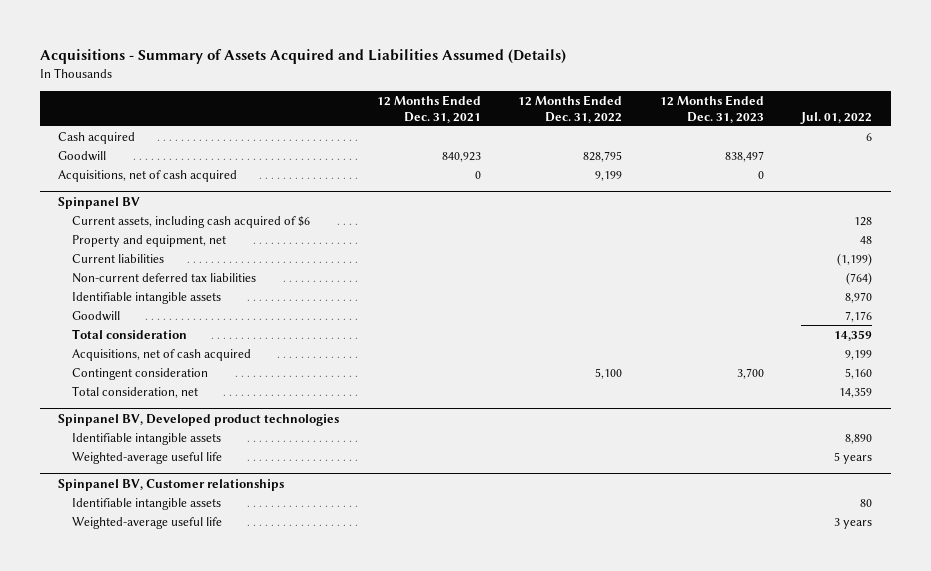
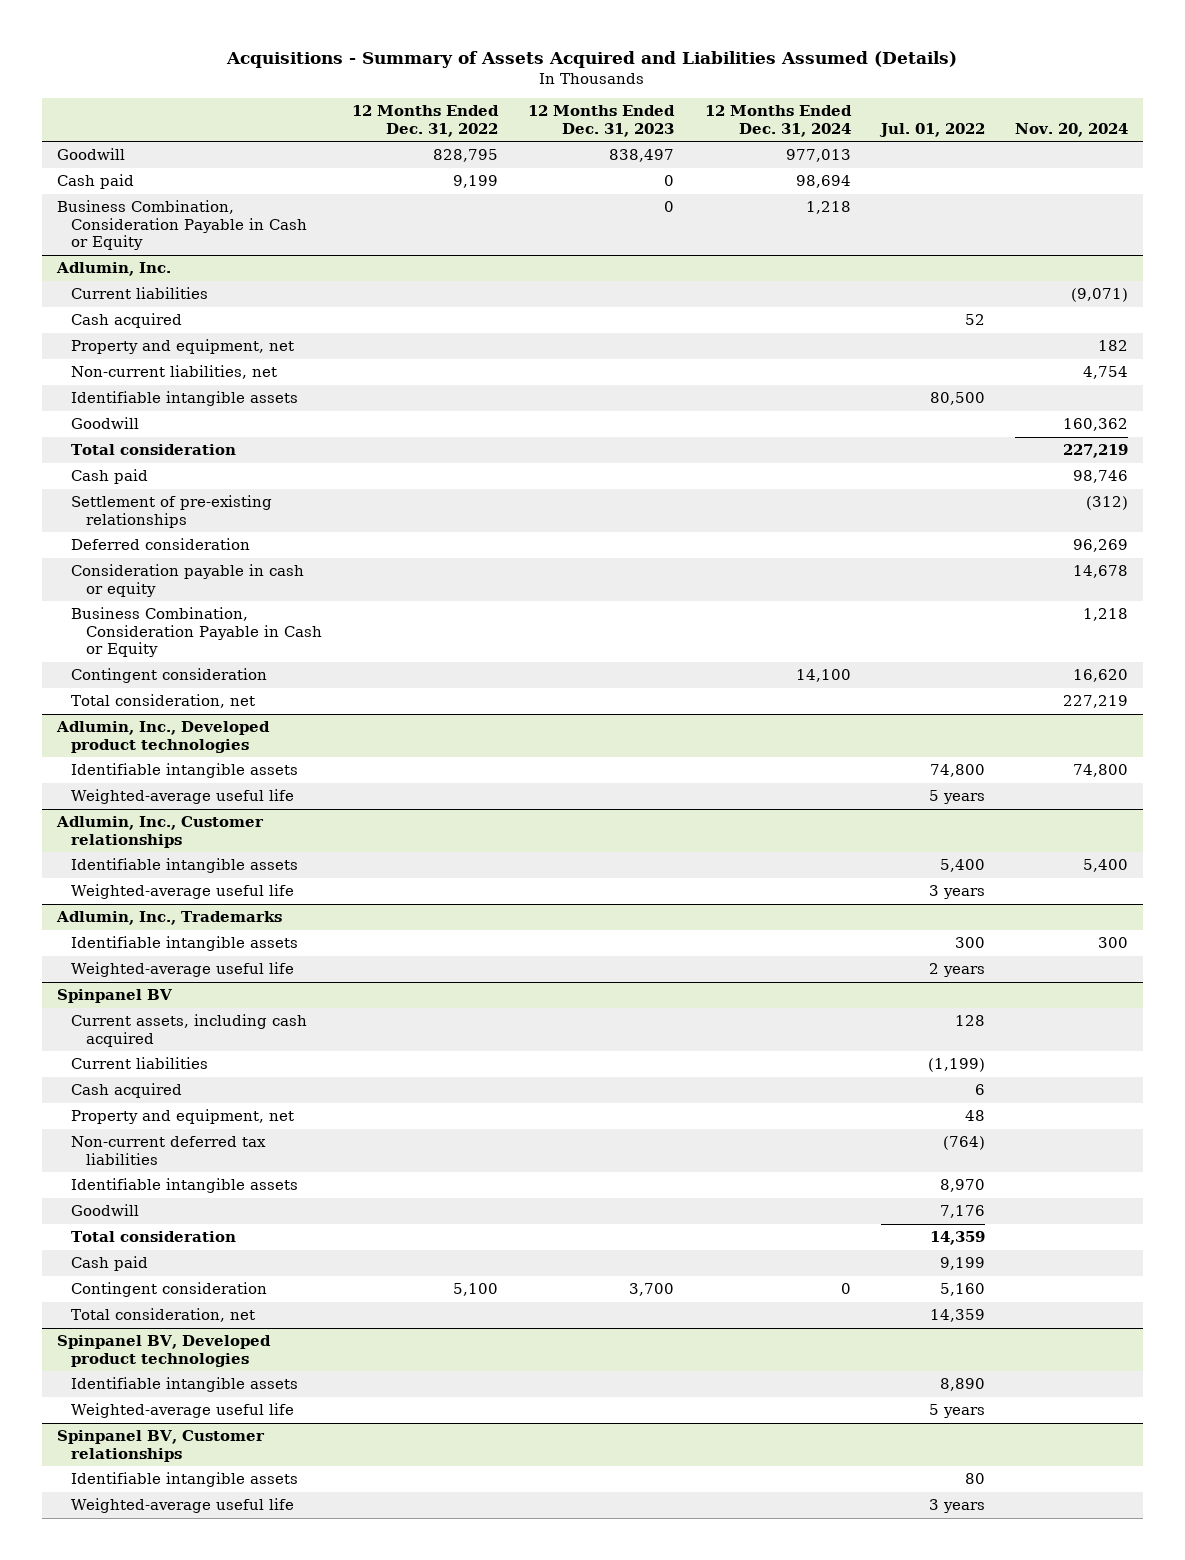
[376,95,481,123] 12 Months Ended Dec. 31, 2021 -> none
none -> [704,105,852,137] 12 Months Ended Dec. 31, 2024
none -> [1014,122,1128,137] Nov. 20, 2024
[58,131,136,144] Cash acquired -> none
[58,169,238,182] Acquisitions, net of cash acquired -> [56,174,134,190] Cash paid
none -> [56,200,308,250] Business Combination, Consideration Payable in Cash or Equity
none -> [55,262,171,277] Adlumin, Inc.
none -> [71,287,209,300] Current liabilities
none -> [71,313,183,329] Cash acquired
none -> [71,339,295,355] Property and equipment, net
none -> [71,365,278,380] Non-current liabilities, net
none -> [71,391,299,407] Identifiable intangible assets
none -> [71,417,140,430] Goodwill
none -> [71,444,237,456] Total consideration
none -> [71,469,149,485] Cash paid
none -> [71,495,273,528] Settlement of pre-existing relationships
none -> [71,538,251,551] Deferred consideration
none -> [71,564,305,597] Consideration payable in cash or equity
none -> [71,607,323,657] Business Combination, Consideration Payable in Cash or Equity
none -> [71,668,268,684] Contingent consideration
none -> [71,694,256,709] Total consideration, net
none -> [55,721,270,753] Adlumin, Inc., Developed product technologies
none -> [71,763,299,779] Identifiable intangible assets
none -> [71,789,295,805] Weighted-average useful life
none -> [55,816,264,848] Adlumin, Inc., Customer relationships
none -> [71,858,299,874] Identifiable intangible assets
none -> [71,884,295,900] Weighted-average useful life
none -> [55,911,282,926] Adlumin, Inc., Trademarks
none -> [71,936,299,952] Identifiable intangible assets
none -> [71,962,295,978] Weighted-average useful life
[71,215,310,228] Current assets, including cash acquired of $6 -> [71,1014,308,1047] Current assets, including cash acquired
none -> [71,1083,183,1099] Cash acquired
[71,234,226,247] Property and equipment, net -> [71,1109,295,1125] Property and equipment, net
[71,348,251,361] Acquisitions, net of cash acquired -> [71,1256,149,1272] Cash paid

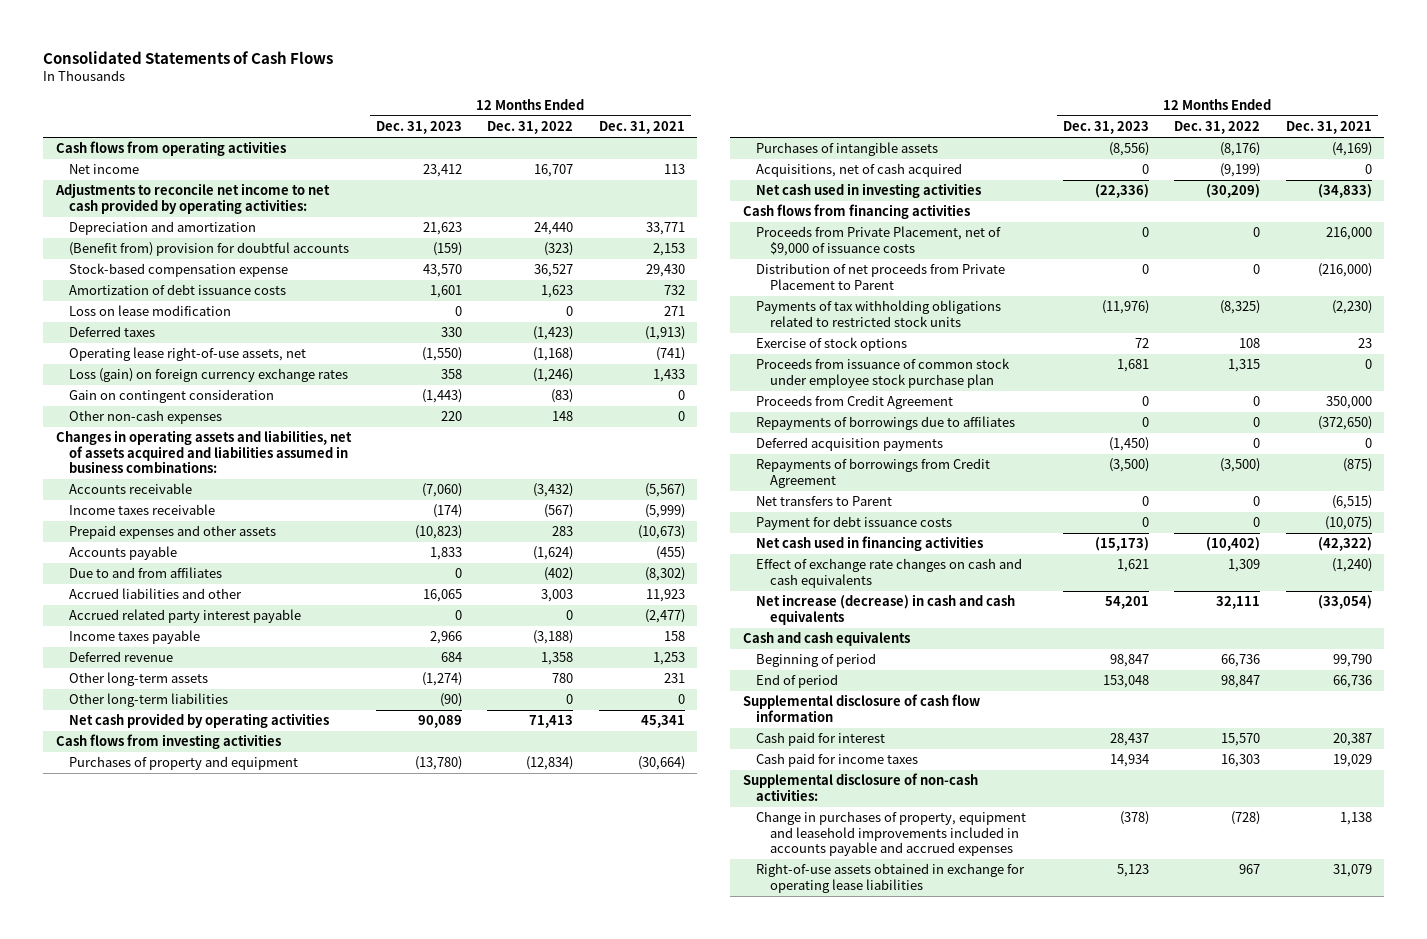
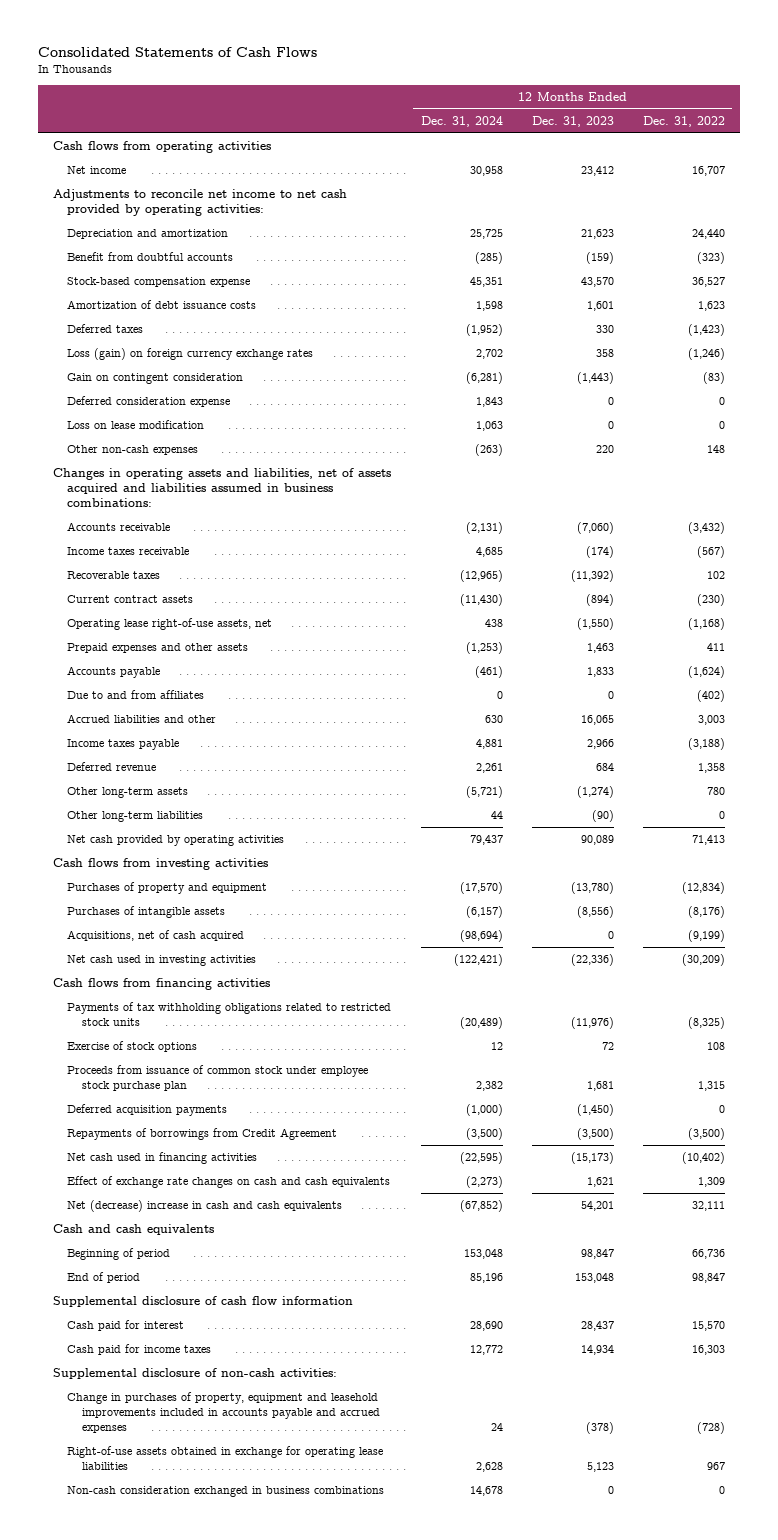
[598,121,685,135] Dec. 31, 2021 -> none
none -> [420,115,503,127] Dec. 31, 2024
[69,242,350,257] (Benefit from) provision for doubtful accounts -> [67,252,234,262] Benefit from doubtful accounts
none -> [67,396,231,408] Deferred consideration expense
[69,305,232,317] Loss on lease modification -> [67,420,205,430] Loss on lease modification
none -> [67,571,161,580] Recoverable taxes
none -> [67,595,194,604] Current contract assets
[69,347,307,362] Operating lease right-of-use assets, net -> [67,618,273,631] Operating lease right-of-use assets, net
[415,525,463,540] (10,823) -> [586,643,614,654] 1,463
[552,526,574,537] 283 -> [707,643,726,652] 411
[69,609,302,624] Accrued related party interest payable -> none
[756,226,1002,256] Proceeds from Private Placement, net of $9,000 of issuance costs -> none
[756,263,1006,290] Distribution of net proceeds from Private Placement to Parent -> none
[756,395,954,410] Proceeds from Credit Agreement -> none
[756,416,1016,431] Repayments of borrowings due to affiliates -> none
[756,496,893,507] Net transfers to Parent -> none
[756,516,953,531] Payment for debt issuance costs -> none
[756,594,1016,625] Net increase (decrease) in cash and cash equivalents -> [67,1200,343,1213] Net (decrease) increase in cash and cash equivalents
none -> [67,1486,385,1498] Non-cash consideration exchanged in business combinations

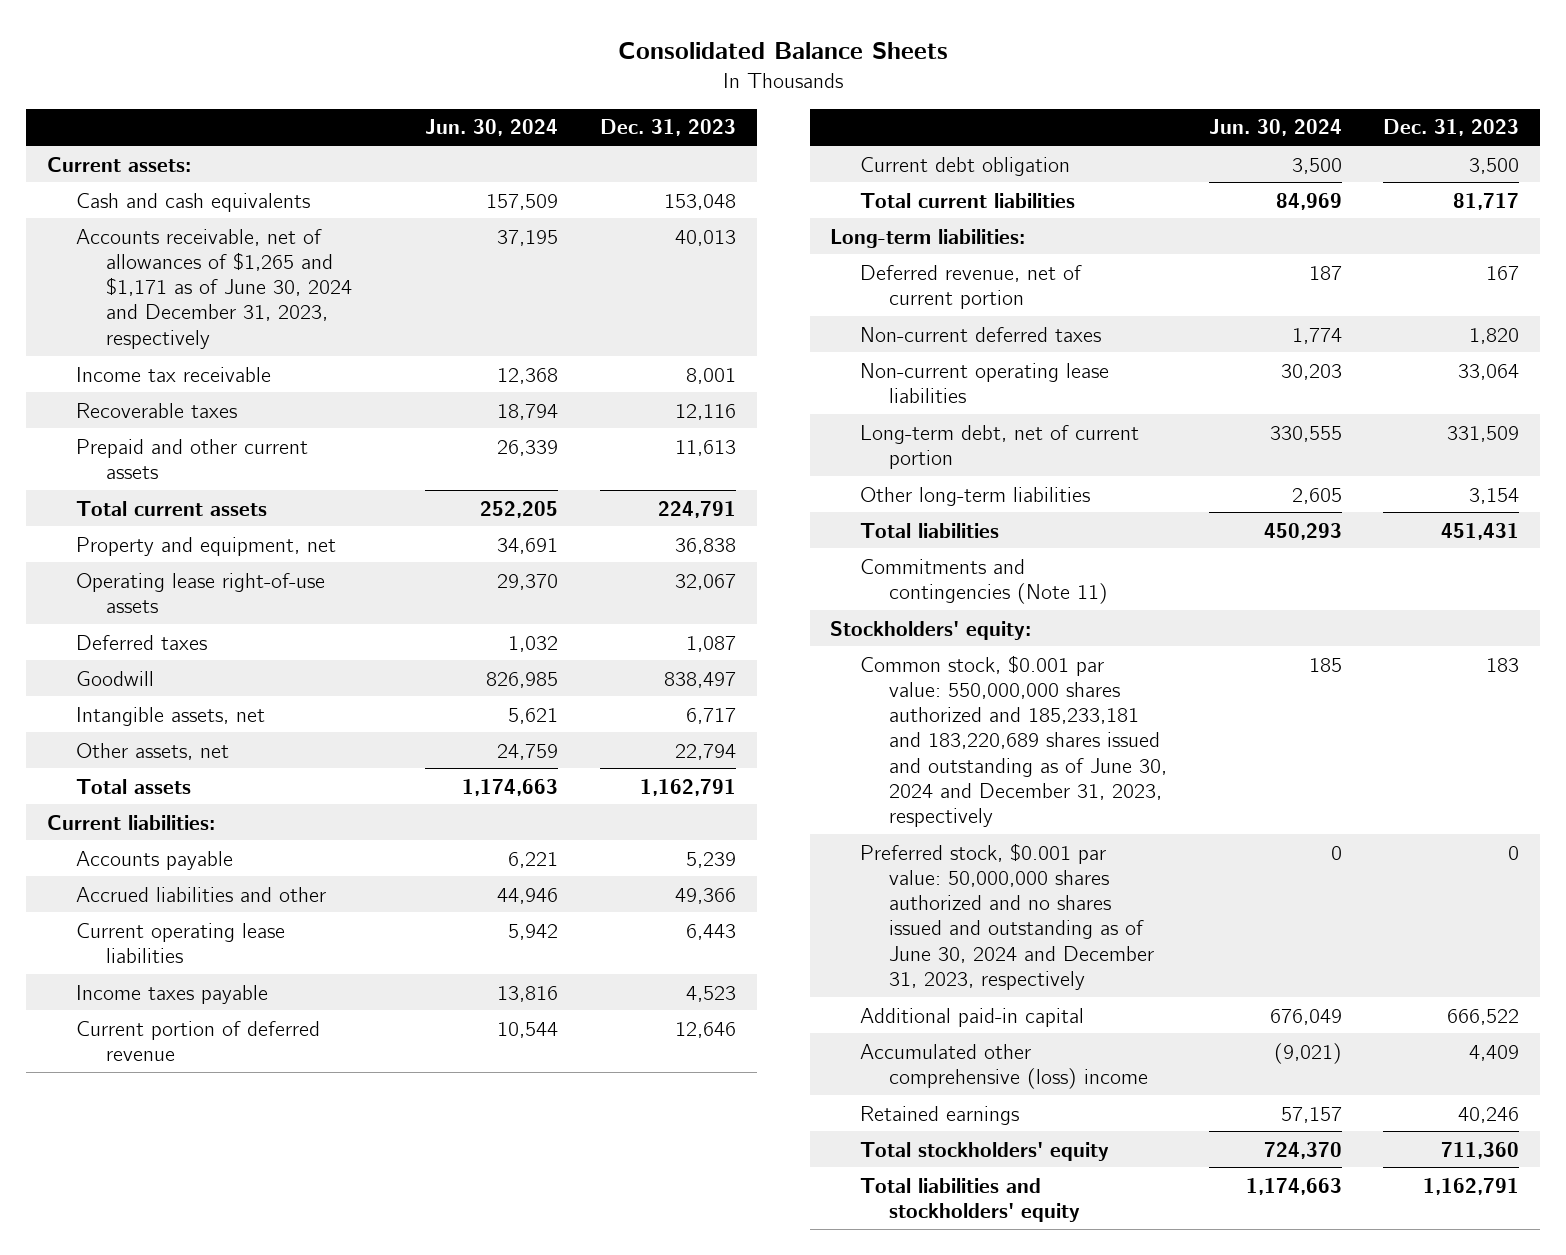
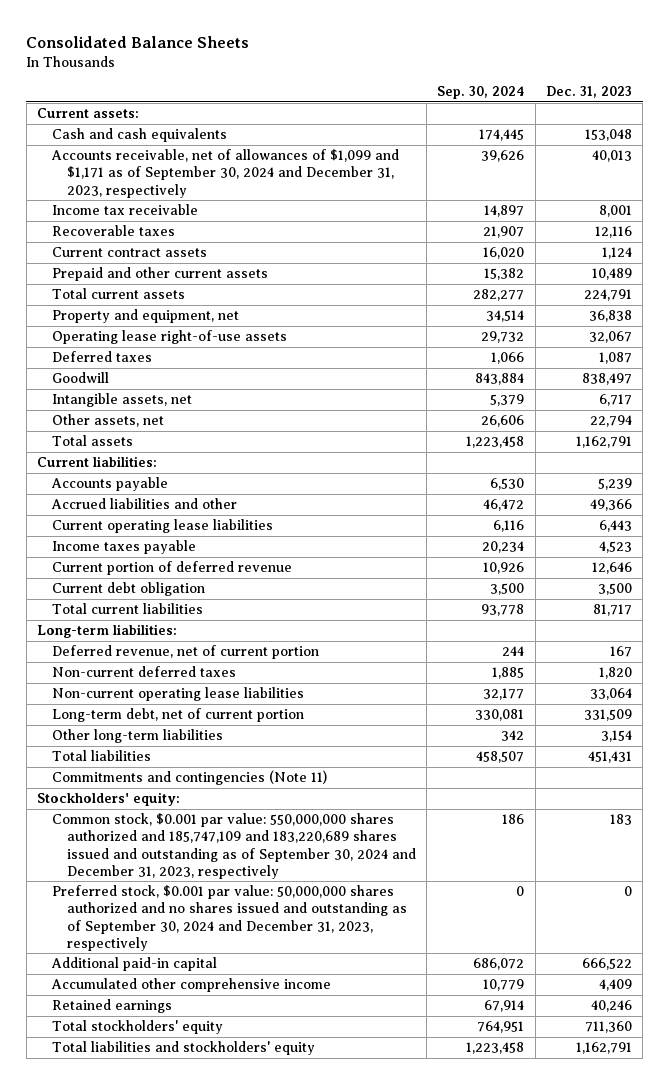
[425,119,559,137] Jun. 30, 2024 -> none
none -> [437,86,525,100] Sep. 30, 2024
[76,228,352,349] Accounts receivable, net of allowances of $1,265 and $1,171 as of June 30, 2024 and December 31, 2023, respectively -> [50,149,399,198] Accounts receivable, net of allowances of $1,099 and $1,171 as of September 30, 2024 and December 31, 2023, respectively
none -> [51,247,207,258] Current contract assets
[674,439,736,456] 11,613 -> [592,268,633,281] 10,489
[859,654,1168,828] Common stock, $0.001 par value: 550,000,000 shares authorized and 185,233,181 and 183,220,689 shares issued and outstanding as of June 30, 2024 and December 31, 2023, respectively -> [51,813,416,879] Common stock, $0.001 par value: 550,000,000 shares authorized and 185,747,109 and 183,220,689 shares issued and outstanding as of September 30, 2024 and December 31, 2023, respectively
[859,842,1155,990] Preferred stock, $0.001 par value: 50,000,000 shares authorized and no shares issued and outstanding as of June 30, 2024 and December 31, 2023, respectively -> [51,885,407,951] Preferred stock, $0.001 par value: 50,000,000 shares authorized and no shares issued and outstanding as of September 30, 2024 and December 31, 2023, respectively
[859,1043,1149,1089] Accumulated other comprehensive (loss) income -> [50,978,331,993] Accumulated other comprehensive income

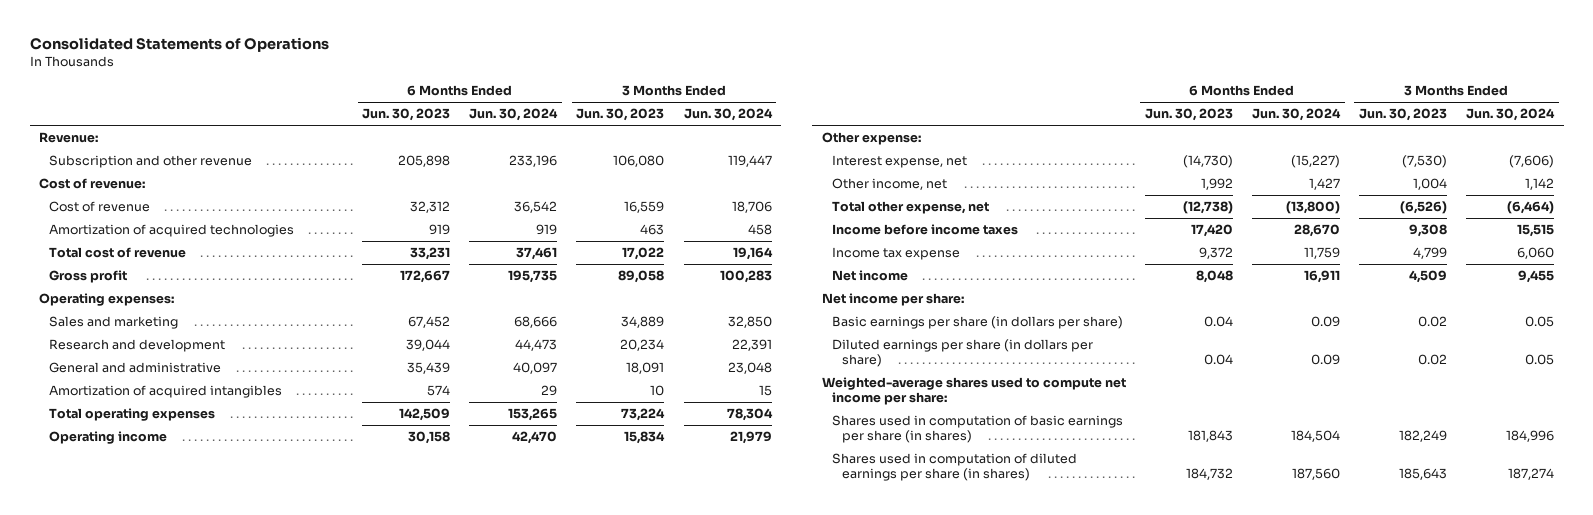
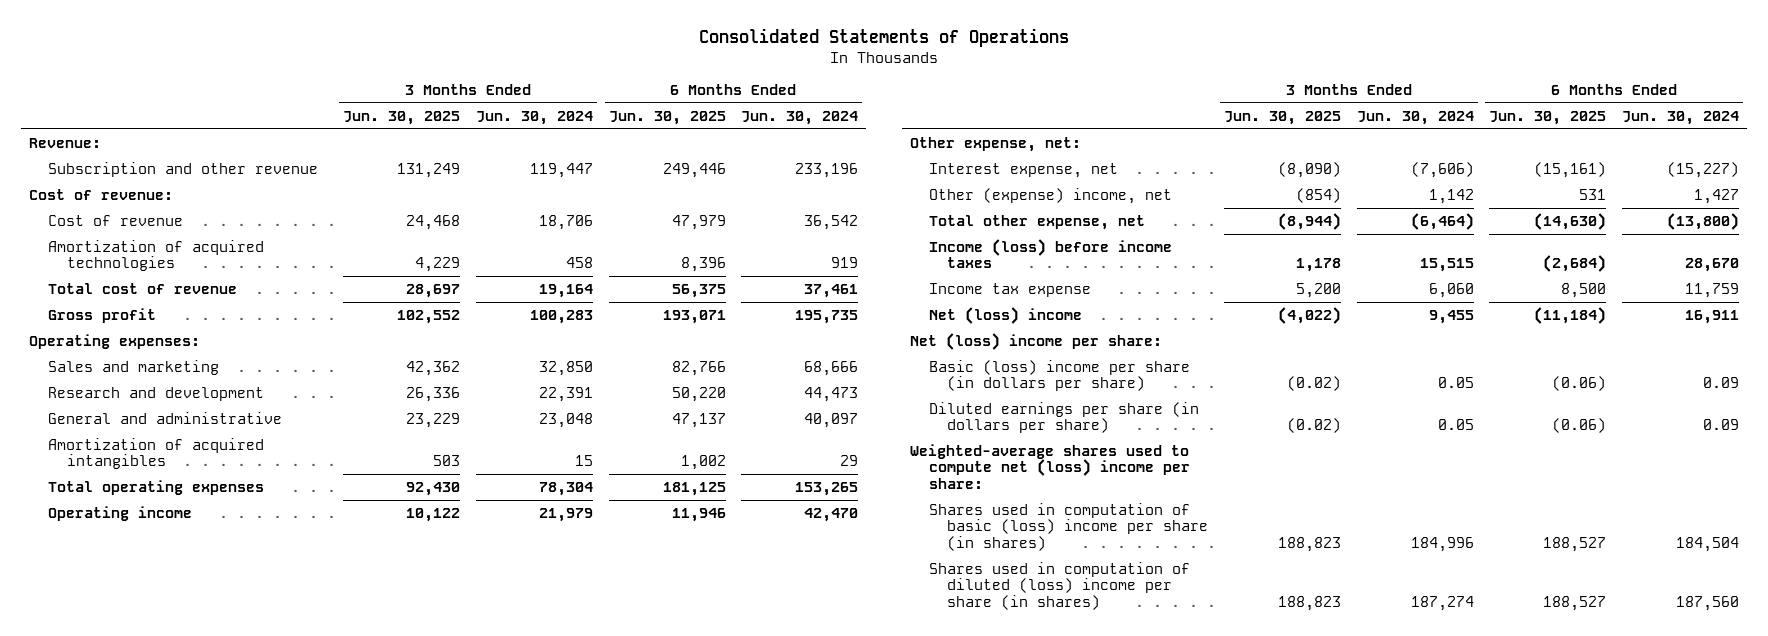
[362,108,451,122] Jun. 30, 2023 -> none
[576,108,665,122] Jun. 30, 2023 -> none
none -> [343,110,461,125] Jun. 30, 2025
none -> [608,110,726,125] Jun. 30, 2025
[821,132,921,146] Other expense: -> [909,136,1081,152] Other expense, net:
[831,178,947,191] Other income, net -> [928,187,1172,204] Other (expense) income, net
[831,224,1018,236] Income before income taxes -> [928,238,1172,269] Income (loss) before income taxes
[831,270,908,282] Net income -> [928,306,1082,324] Net (loss) income
[821,293,964,307] Net income per share: -> [909,332,1162,350] Net (loss) income per share:
[831,316,1123,330] Basic earnings per share (in dollars per share) -> [928,359,1190,392] Basic (loss) income per share (in dollars per share)
[821,377,1126,406] Weighted-average shares used to compute net income per share: -> [909,443,1190,489] Weighted-average shares used to compute net (loss) income per share:
[831,415,1123,444] Shares used in computation of basic earnings per share (in shares) -> [928,502,1209,551] Shares used in computation of basic (loss) income per share (in shares)
[831,453,1077,482] Shares used in computation of diluted earnings per share (in shares) -> [928,561,1190,610] Shares used in computation of diluted (loss) income per share (in shares)

